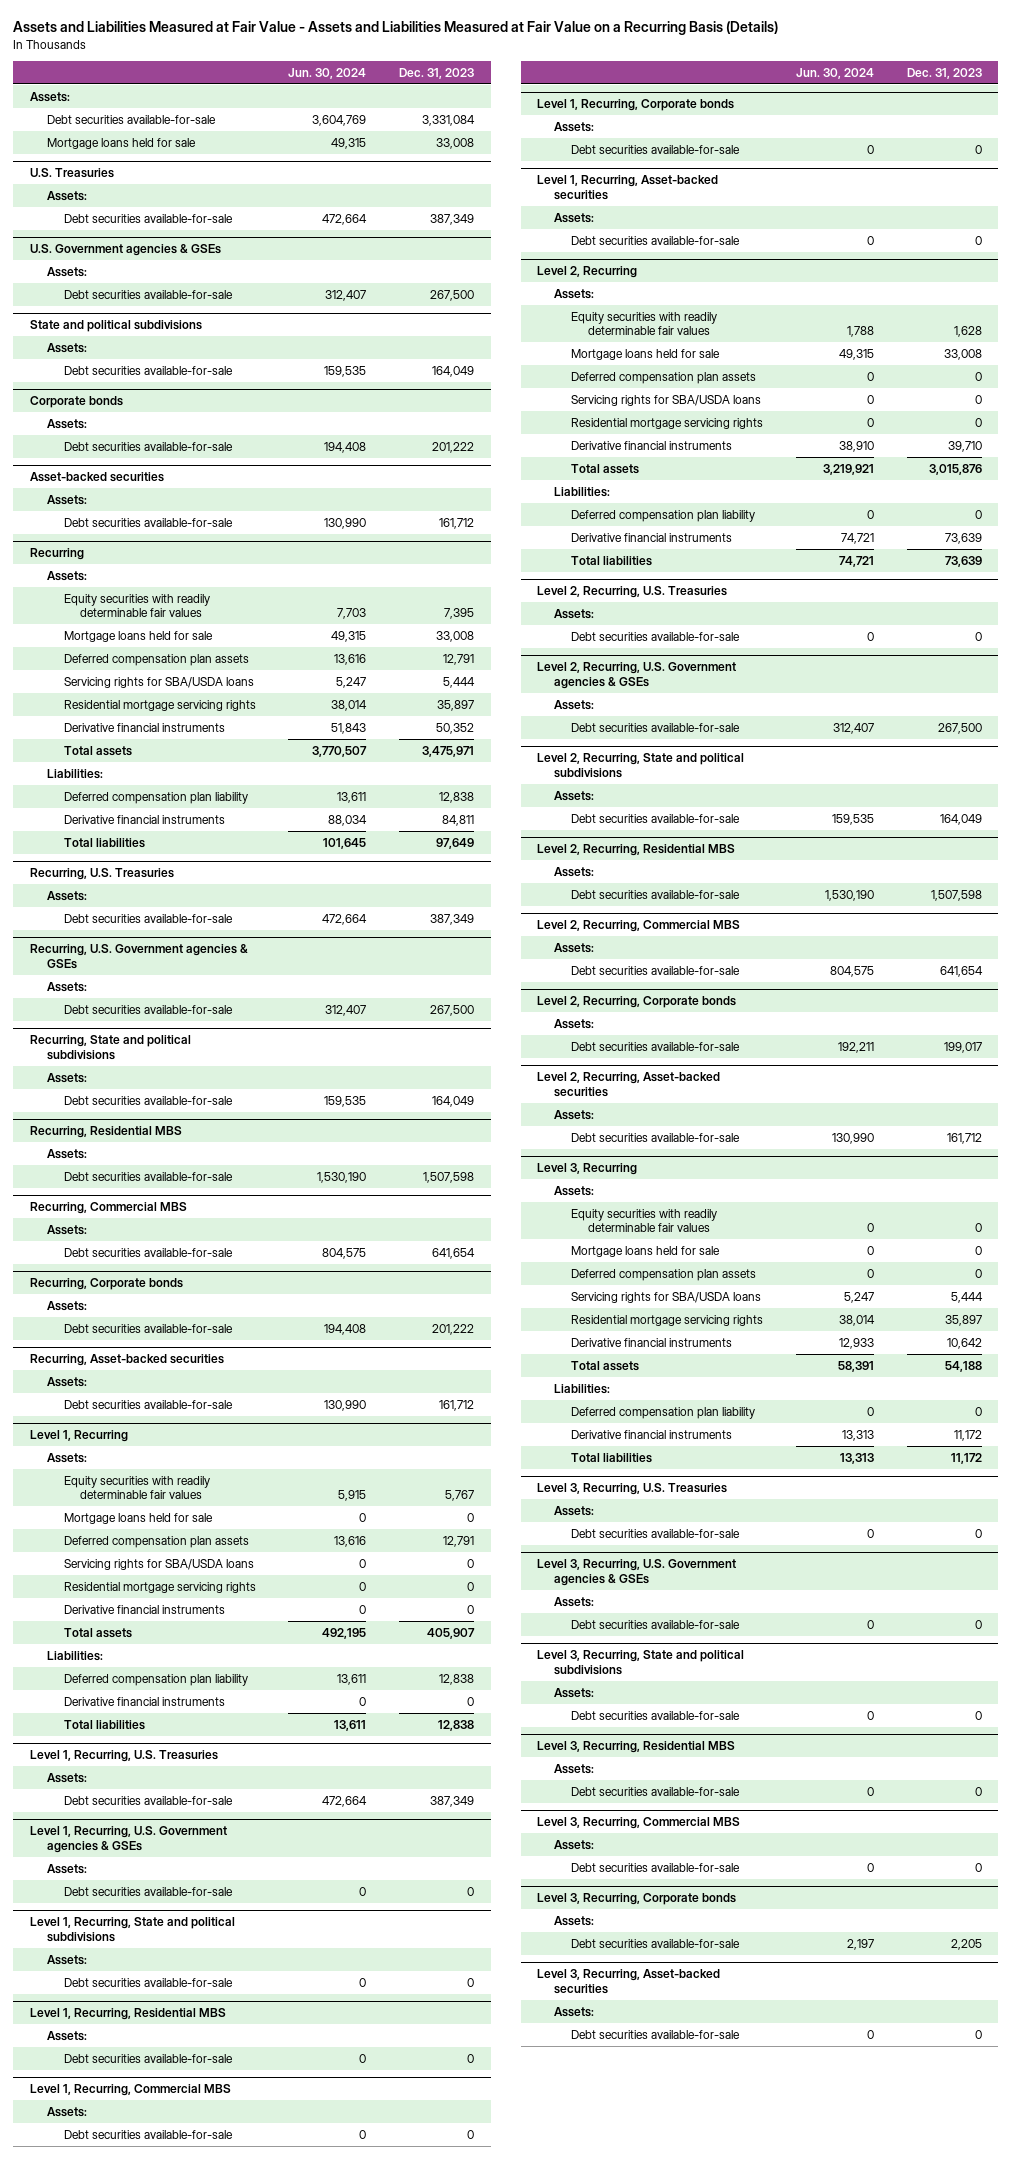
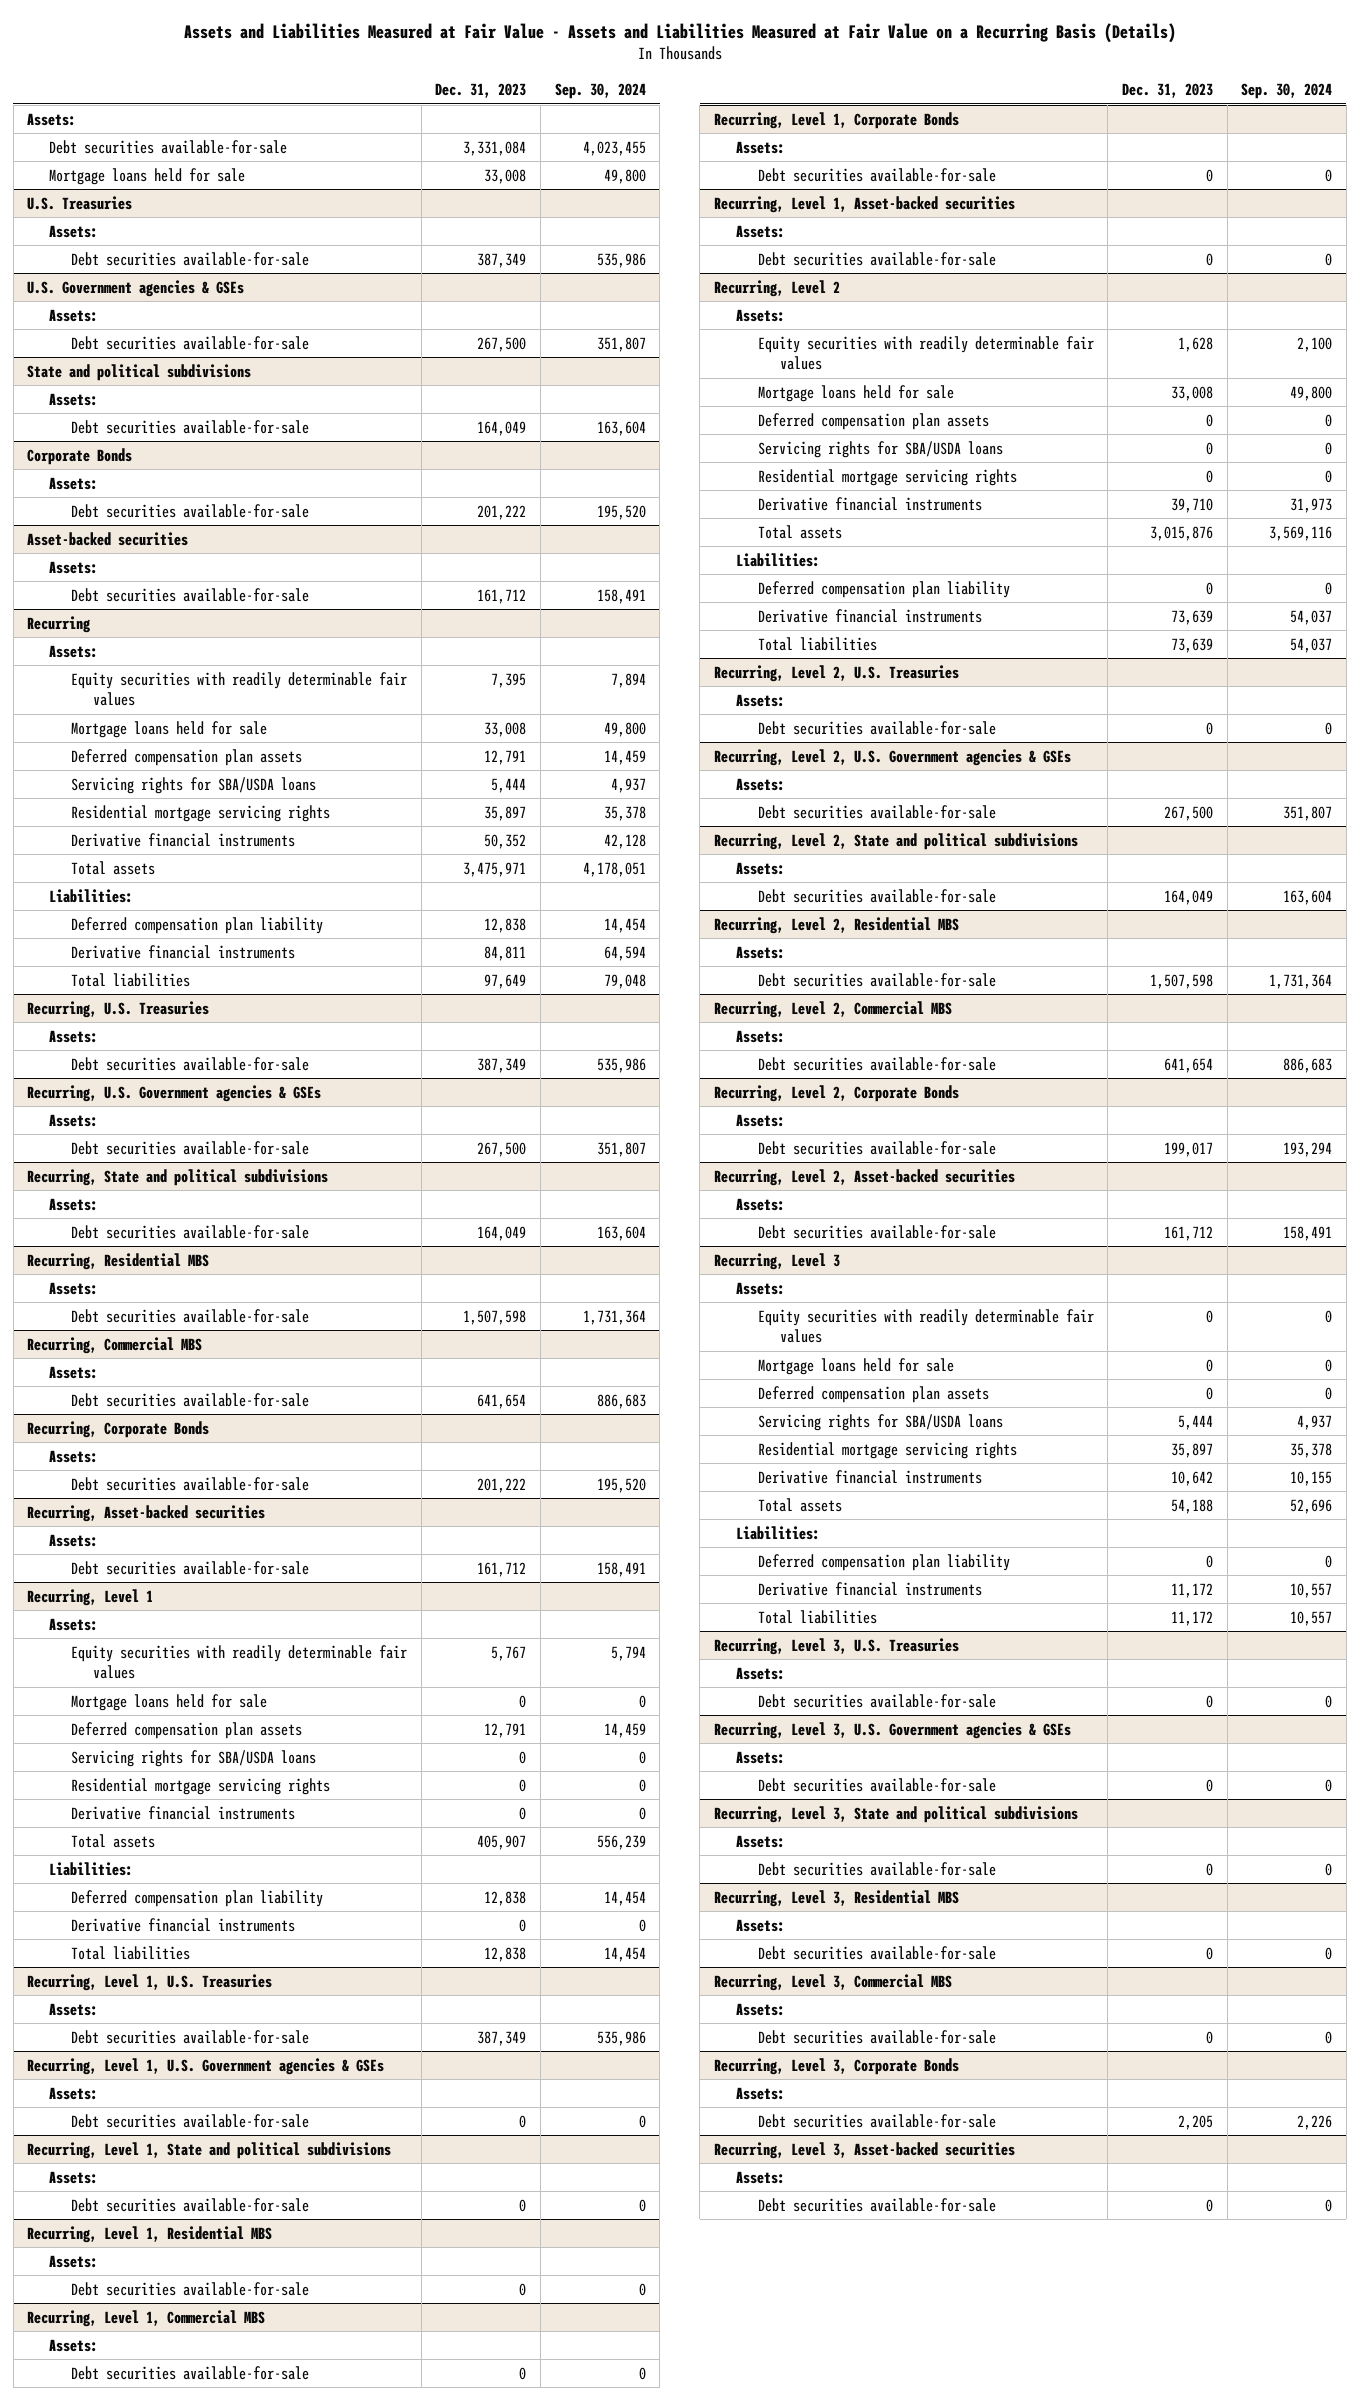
[288,67,367,79] Jun. 30, 2024 -> none
none -> [554,82,646,99] Sep. 30, 2024
[29,396,123,409] Corporate bonds -> [27,447,133,465] Corporate Bonds
[29,1278,183,1291] Recurring, Corporate bonds -> [27,1420,210,1438] Recurring, Corporate Bonds
[29,1430,128,1443] Level 1, Recurring -> [27,1588,154,1606] Recurring, Level 1
[29,1750,218,1763] Level 1, Recurring, U.S. Treasuries -> [27,1973,273,1991] Recurring, Level 1, U.S. Treasuries
[29,1826,227,1853] Level 1, Recurring, U.S. Government agencies & GSEs -> [27,2057,385,2075] Recurring, Level 1, U.S. Government agencies & GSEs
[29,1917,235,1942] Level 1, Recurring, State and political subdivisions -> [27,2141,392,2159] Recurring, Level 1, State and political subdivisions
[29,2008,226,2021] Level 1, Recurring, Residential MBS -> [27,2225,273,2243] Recurring, Level 1, Residential MBS
[29,2084,231,2097] Level 1, Recurring, Commercial MBS -> [27,2309,266,2327] Recurring, Level 1, Commercial MBS
[537,99,735,112] Level 1, Recurring, Corporate bonds -> [713,111,959,129] Recurring, Level 1, Corporate Bonds
[537,175,719,200] Level 1, Recurring, Asset-backed securities -> [713,195,1015,213] Recurring, Level 1, Asset-backed securities
[537,266,638,279] Level 2, Recurring -> [713,279,840,297] Recurring, Level 2
[537,586,728,599] Level 2, Recurring, U.S. Treasuries -> [713,664,959,682] Recurring, Level 2, U.S. Treasuries
[537,662,737,689] Level 2, Recurring, U.S. Government agencies & GSEs -> [713,748,1071,766] Recurring, Level 2, U.S. Government agencies & GSEs
[537,753,745,778] Level 2, Recurring, State and political subdivisions -> [713,832,1078,850] Recurring, Level 2, State and political subdivisions
[537,844,736,857] Level 2, Recurring, Residential MBS -> [713,916,959,934] Recurring, Level 2, Residential MBS
[537,920,741,933] Level 2, Recurring, Commercial MBS -> [713,1000,952,1018] Recurring, Level 2, Commercial MBS
[537,996,737,1009] Level 2, Recurring, Corporate bonds -> [713,1084,959,1102] Recurring, Level 2, Corporate Bonds
[537,1072,721,1097] Level 2, Recurring, Asset-backed securities -> [713,1168,1015,1186] Recurring, Level 2, Asset-backed securities
[537,1163,638,1176] Level 3, Recurring -> [713,1252,840,1270] Recurring, Level 3
[537,1483,728,1496] Level 3, Recurring, U.S. Treasuries -> [713,1637,959,1655] Recurring, Level 3, U.S. Treasuries
[537,1559,737,1586] Level 3, Recurring, U.S. Government agencies & GSEs -> [713,1721,1071,1739] Recurring, Level 3, U.S. Government agencies & GSEs
[537,1650,745,1675] Level 3, Recurring, State and political subdivisions -> [713,1805,1078,1823] Recurring, Level 3, State and political subdivisions
[537,1741,736,1754] Level 3, Recurring, Residential MBS -> [713,1889,959,1907] Recurring, Level 3, Residential MBS
[537,1817,741,1830] Level 3, Recurring, Commercial MBS -> [713,1973,952,1991] Recurring, Level 3, Commercial MBS
[537,1893,737,1906] Level 3, Recurring, Corporate bonds -> [713,2057,959,2075] Recurring, Level 3, Corporate Bonds
[537,1969,721,1994] Level 3, Recurring, Asset-backed securities -> [713,2141,1015,2159] Recurring, Level 3, Asset-backed securities

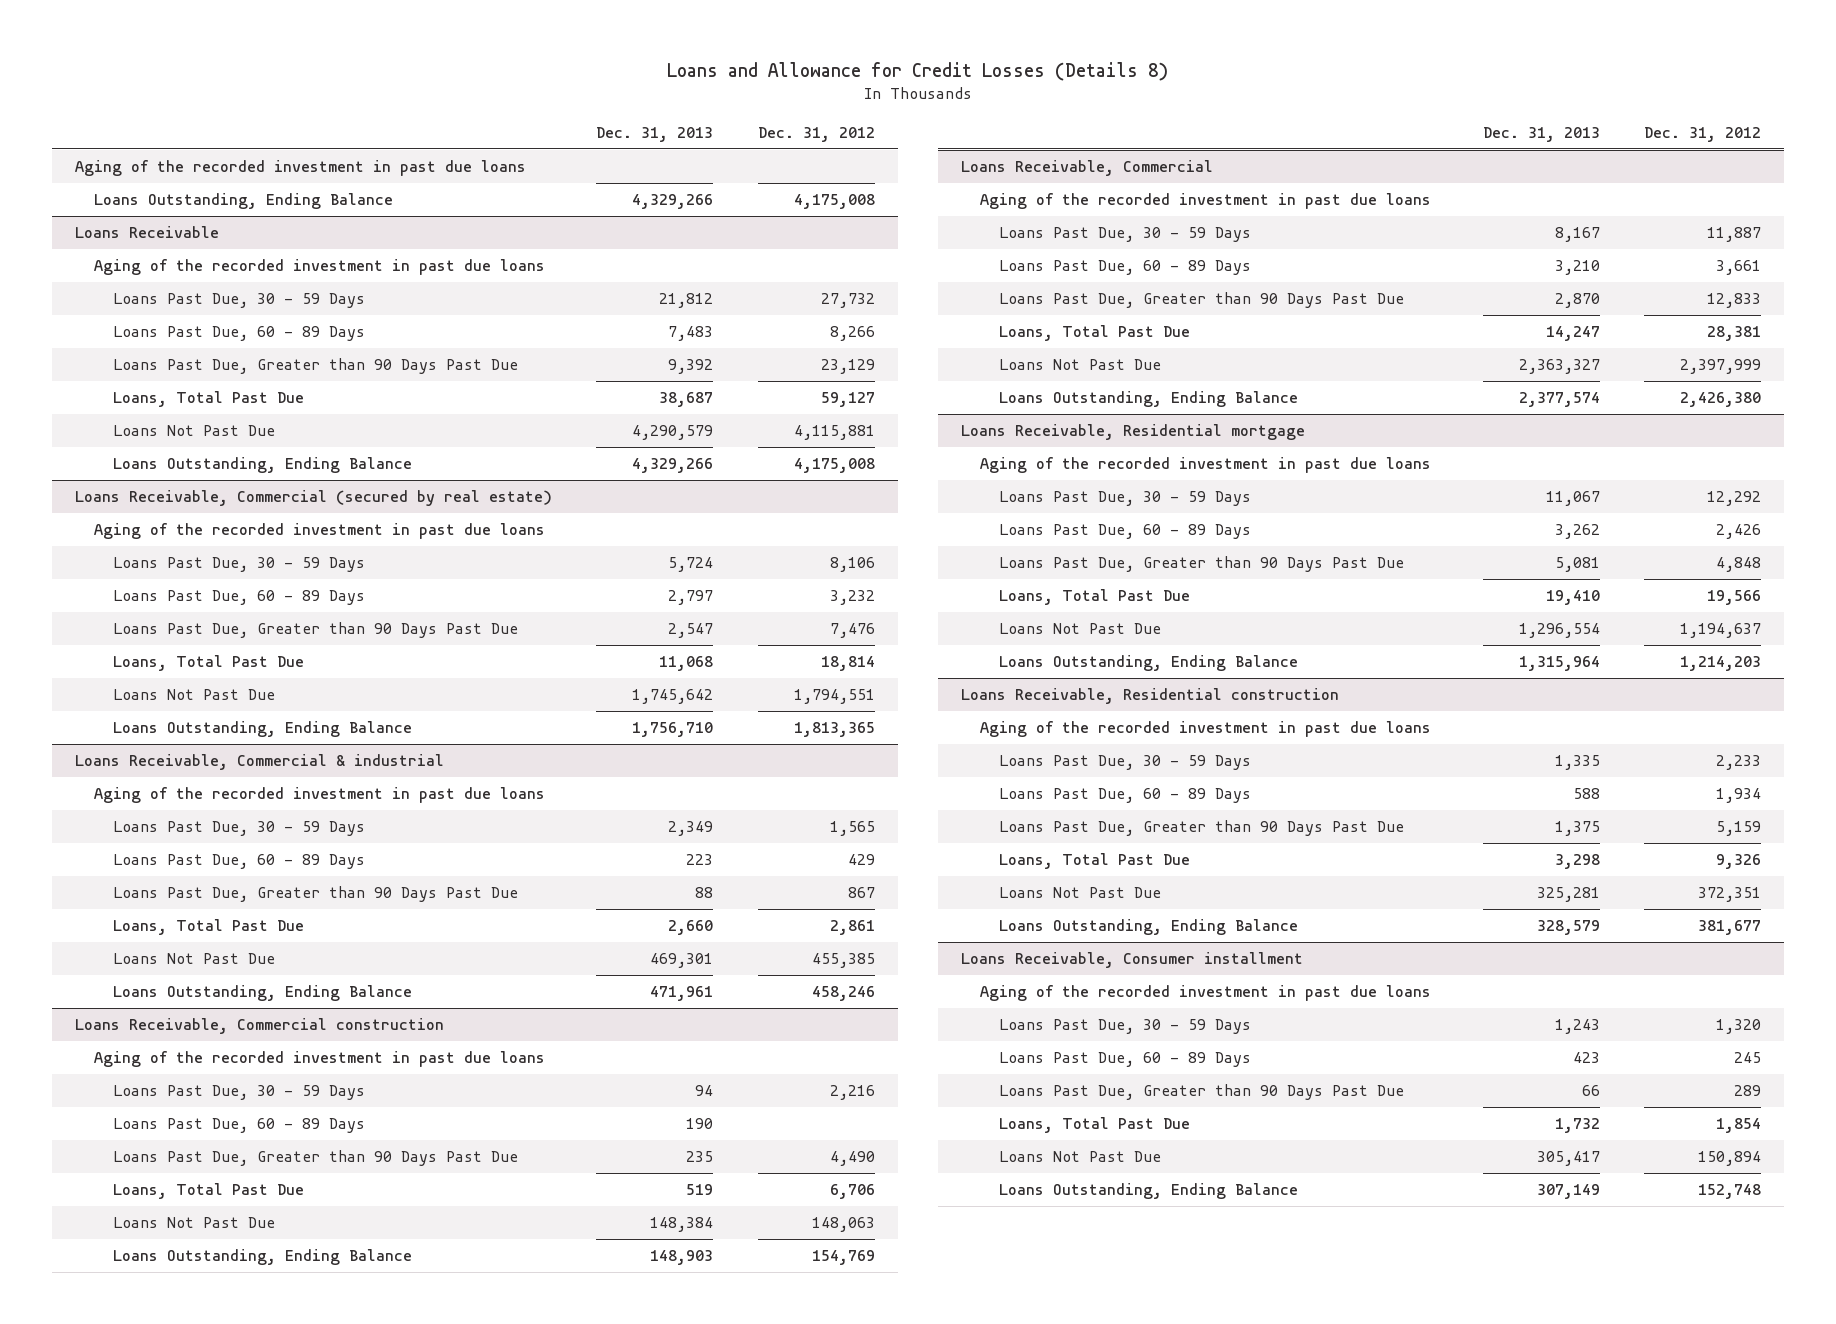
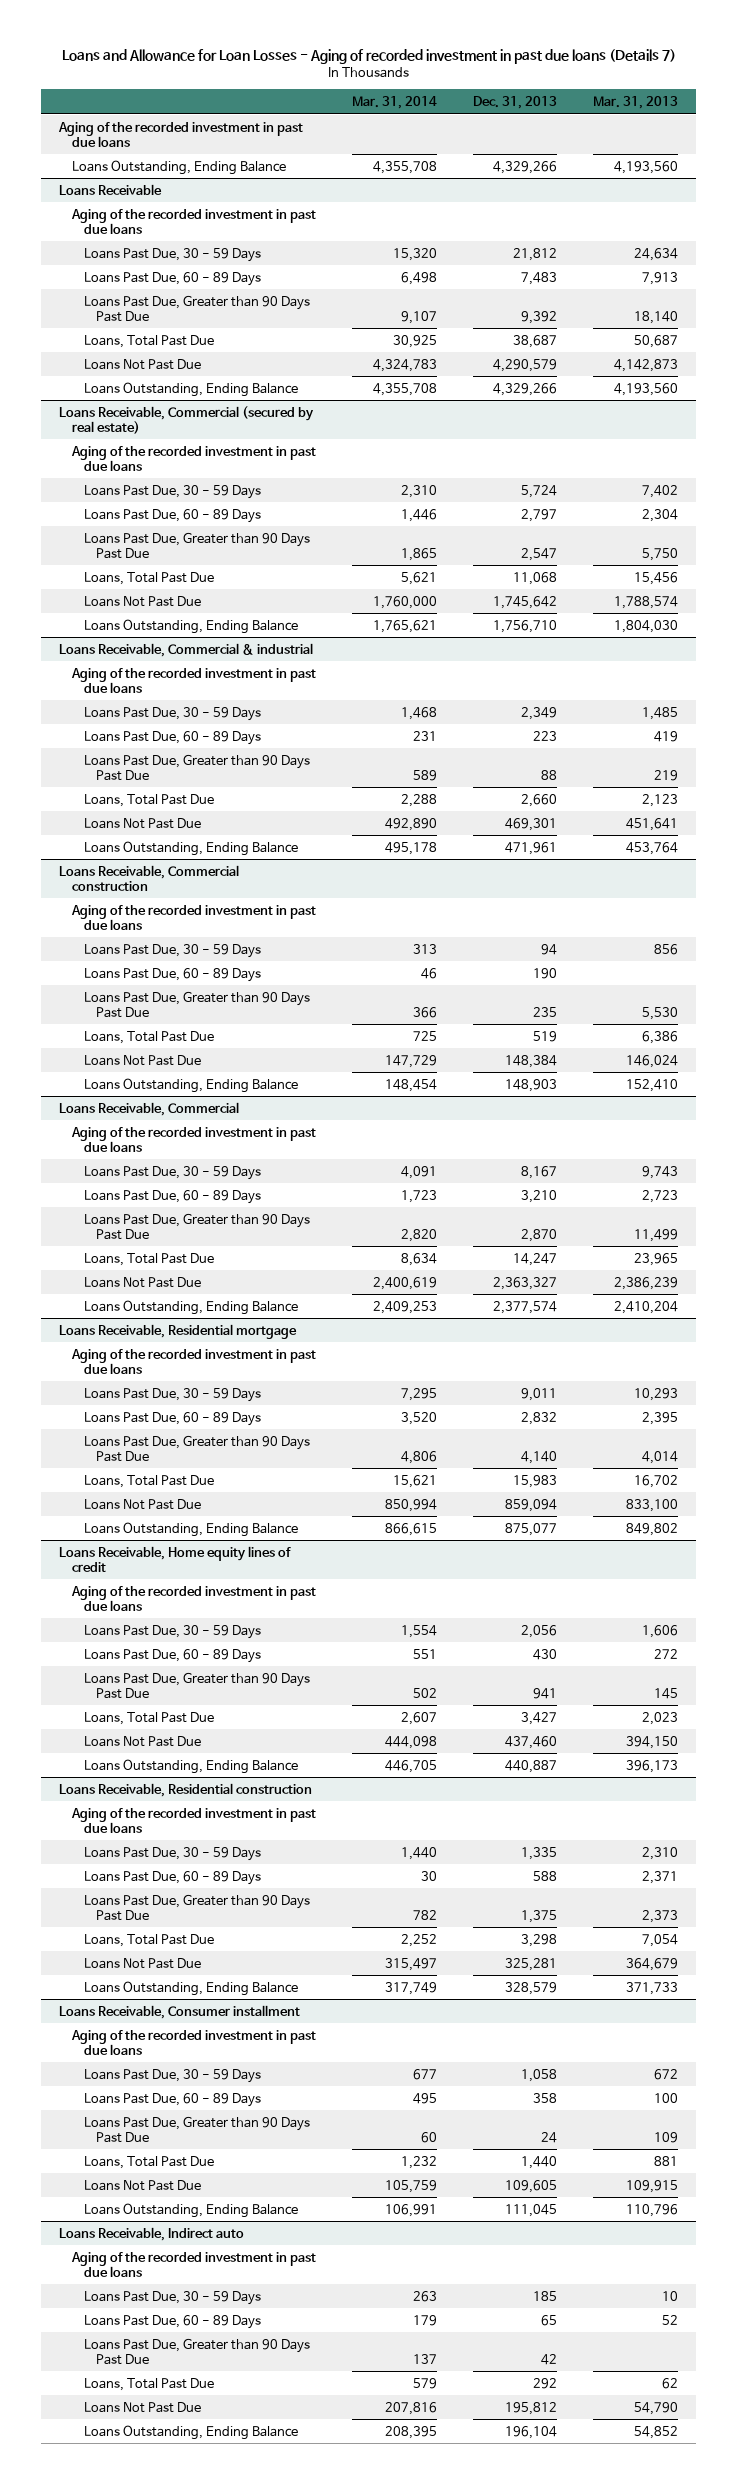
[666,62,1168,82] Loans and Allowance for Credit Losses (Details 8) -> [61,49,676,65] Loans and Allowance for Loan Losses - Aging of recorded investment in past due loans (Details 7)
[758,126,876,142] Dec. 31, 2012 -> none
none -> [351,95,437,109] Mar. 31, 2014
none -> [593,95,679,109] Mar. 31, 2013
[1545,491,1600,507] 11,067 -> [520,1387,557,1401] 9,011
[1554,524,1600,540] 3,262 -> [520,1411,557,1425] 2,832
[1554,557,1600,573] 5,081 -> [520,1450,557,1464] 4,140
[1545,590,1600,606] 19,410 -> [512,1474,557,1488] 15,983
[1518,623,1600,639] 1,296,554 -> [504,1498,557,1512] 859,094
[1518,656,1600,672] 1,315,964 -> [504,1522,557,1536] 875,077
none -> [59,1545,292,1572] Loans Receivable, Home equity lines of credit
none -> [70,1585,316,1611] Aging of the recorded investment in past due loans
none -> [83,1624,261,1639] Loans Past Due, 30 - 59 Days
none -> [83,1648,261,1663] Loans Past Due, 60 - 89 Days
none -> [83,1671,310,1699] Loans Past Due, Greater than 90 Days Past Due
none -> [83,1711,214,1725] Loans, Total Past Due
none -> [83,1735,201,1747] Loans Not Past Due
none -> [83,1758,298,1774] Loans Outstanding, Ending Balance
[1554,1019,1600,1035] 1,243 -> [520,2068,557,2082] 1,058
[1572,1052,1600,1064] 423 -> [532,2092,557,2103] 358
[1581,1085,1600,1097] 66 -> [540,2131,557,2143] 24
[1554,1118,1600,1134] 1,732 -> [520,2155,557,2169] 1,440
[1536,1151,1600,1167] 305,417 -> [504,2179,557,2193] 109,605
[1536,1184,1600,1200] 307,149 -> [504,2203,557,2217] 111,045
none -> [59,2226,245,2241] Loans Receivable, Indirect auto
none -> [70,2251,316,2277] Aging of the recorded investment in past due loans
none -> [83,2290,261,2305] Loans Past Due, 30 - 59 Days
none -> [83,2314,261,2329] Loans Past Due, 60 - 89 Days
none -> [83,2337,310,2365] Loans Past Due, Greater than 90 Days Past Due
none -> [83,2377,214,2391] Loans, Total Past Due
none -> [83,2401,201,2413] Loans Not Past Due
none -> [83,2424,298,2440] Loans Outstanding, Ending Balance

